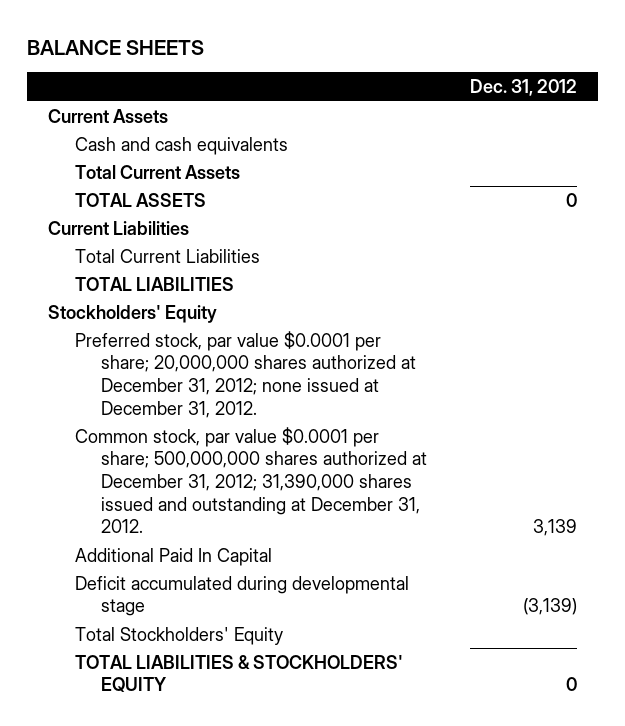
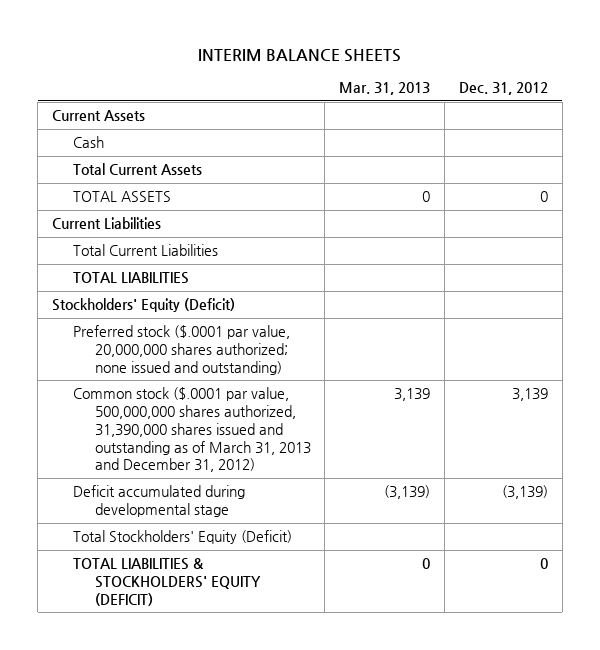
[27,39,205,55] BALANCE SHEETS -> [197,48,401,62] INTERIM BALANCE SHEETS
none -> [339,82,431,96] Mar. 31, 2013
[74,136,288,155] Cash and cash equivalents -> [73,136,105,149] Cash
[74,547,272,566] Additional Paid In Capital -> none
[48,304,218,323] Stockholders' Equity -> [52,298,236,313] Stockholders' Equity (Deficit)
[74,330,417,418] Preferred stock, par value $0.0001 per share; 20,000,000 shares authorized at December 31, 2012; none issued at December 31, 2012. -> [73,325,291,375] Preferred stock ($.0001 par value, 20,000,000 shares authorized; none issued and outstanding)
[74,426,428,534] Common stock, par value $0.0001 per share; 500,000,000 shares authorized at December 31, 2012; 31,390,000 shares issued and outstanding at December 31, 2012. -> [73,387,311,473] Common stock ($.0001 par value, 500,000,000 shares authorized, 31,390,000 shares issued and outstanding as of March 31, 2013 and December 31, 2012)
[74,626,283,645] Total Stockholders' Equity -> [73,530,293,545] Total Stockholders' Equity (Deficit)
[74,654,403,693] TOTAL LIABILITIES & STOCKHOLDERS' EQUITY -> [73,558,261,606] TOTAL LIABILITIES & STOCKHOLDERS' EQUITY (DEFICIT)

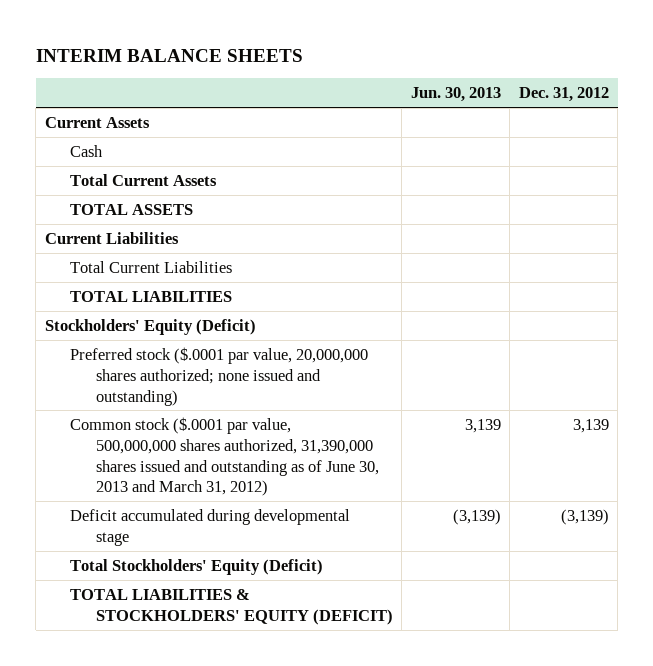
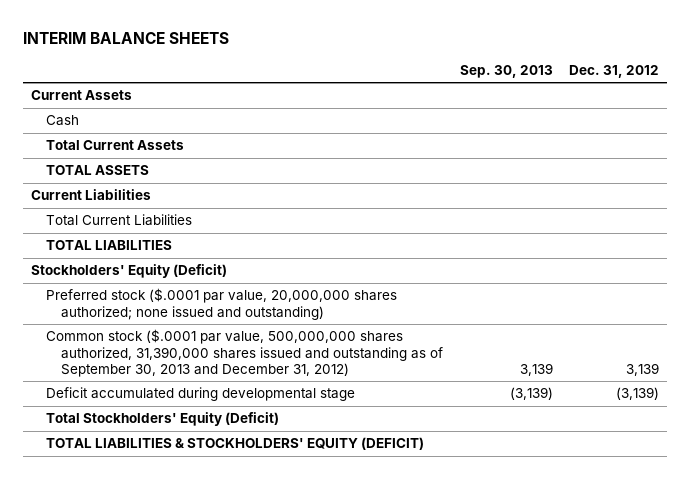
[410,87,501,103] Jun. 30, 2013 -> none
none -> [459,65,553,79] Sep. 30, 2013
[70,416,379,497] Common stock ($.0001 par value, 500,000,000 shares authorized, 31,390,000 shares issued and outstanding as of June 30, 2013 and March 31, 2012) -> [46,329,444,377] Common stock ($.0001 par value, 500,000,000 shares authorized, 31,390,000 shares issued and outstanding as of September 30, 2013 and December 31, 2012)

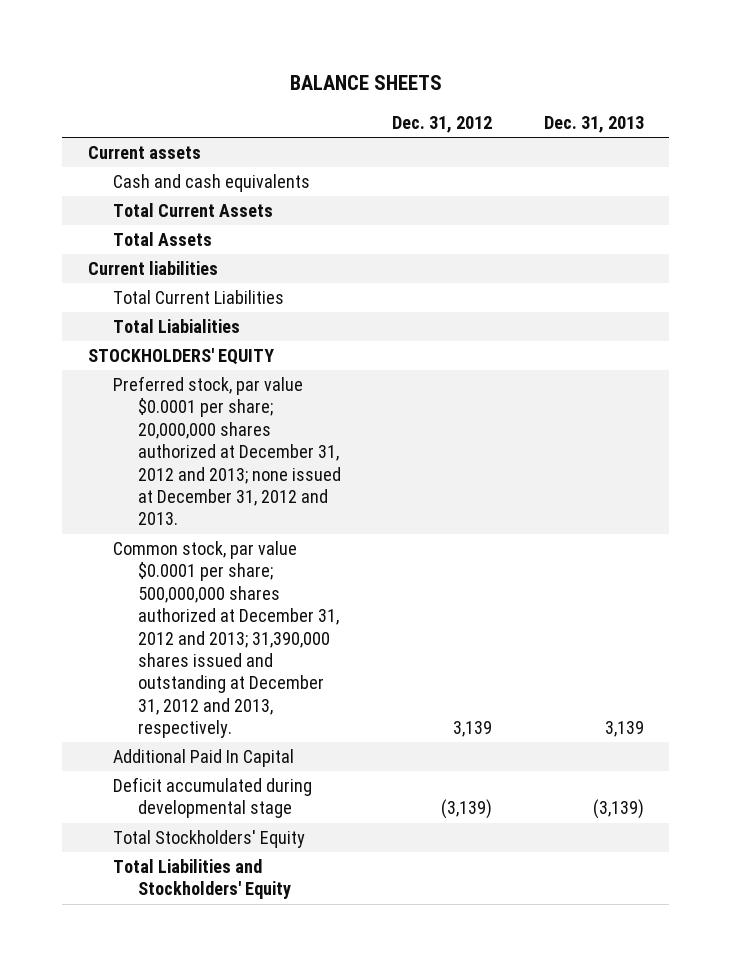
[22,32,229,45] INTERIM BALANCE SHEETS -> [289,74,442,90] BALANCE SHEETS
[459,65,553,79] Sep. 30, 2013 -> none
none -> [543,115,644,133] Dec. 31, 2013
[31,90,133,101] Current Assets -> [87,145,201,159] Current assets
[46,115,80,127] Cash -> [112,173,310,192] Cash and cash equivalents
[46,165,150,176] TOTAL ASSETS -> [112,231,212,246] Total Assets
[31,189,152,201] Current Liabilities -> [87,260,218,275] Current liabilities
[46,240,173,251] TOTAL LIABILITIES -> [112,318,240,333] Total Liabialities
[31,264,228,279] Stockholders' Equity (Deficit) -> [87,347,274,365] STOCKHOLDERS' EQUITY
[46,288,398,320] Preferred stock ($.0001 par value, 20,000,000 shares authorized; none issued and outstanding) -> [112,375,341,526] Preferred stock, par value $0.0001 per share; 20,000,000 shares authorized at December 31, 2012 and 2013; none issued at December 31, 2012 and 2013.
[46,329,444,377] Common stock ($.0001 par value, 500,000,000 shares authorized, 31,390,000 shares issued and outstanding as of September 30, 2013 and December 31, 2012) -> [112,540,339,739] Common stock, par value $0.0001 per share; 500,000,000 shares authorized at December 31, 2012 and 2013; 31,390,000 shares issued and outstanding at December 31, 2012 and 2013, respectively.
none -> [112,748,294,767] Additional Paid In Capital
[46,412,280,427] Total Stockholders' Equity (Deficit) -> [112,829,305,848] Total Stockholders' Equity
[46,437,425,451] TOTAL LIABILITIES & STOCKHOLDERS' EQUITY (DEFICIT) -> [112,858,291,900] Total Liabilities and Stockholders' Equity

